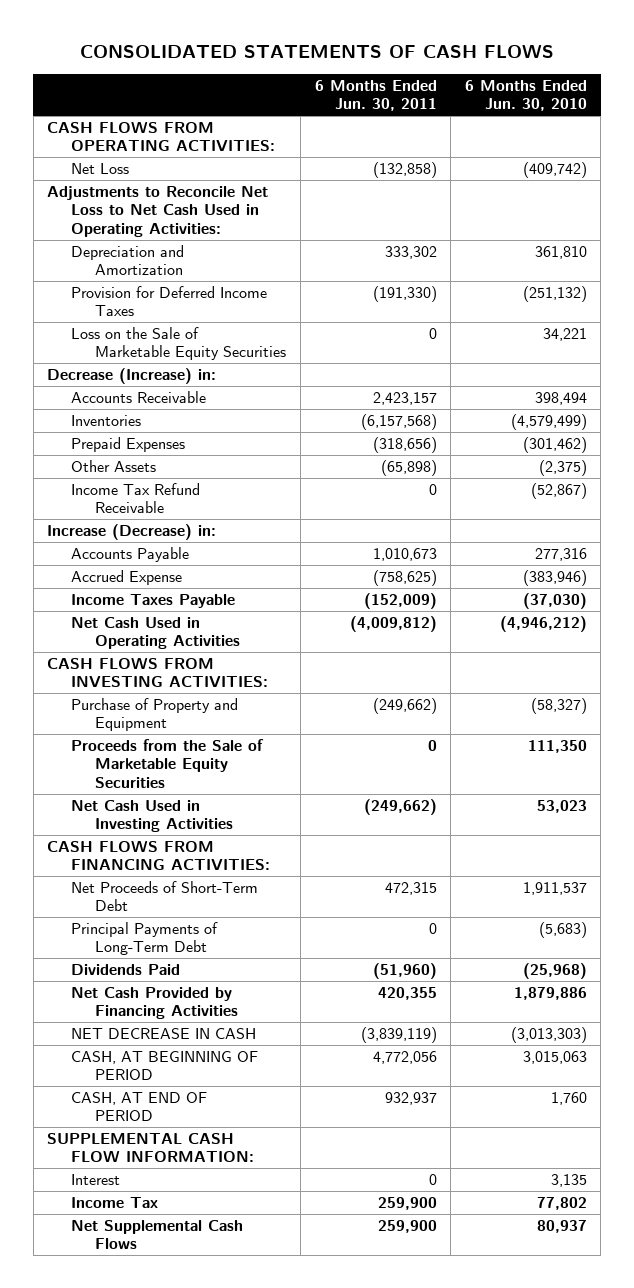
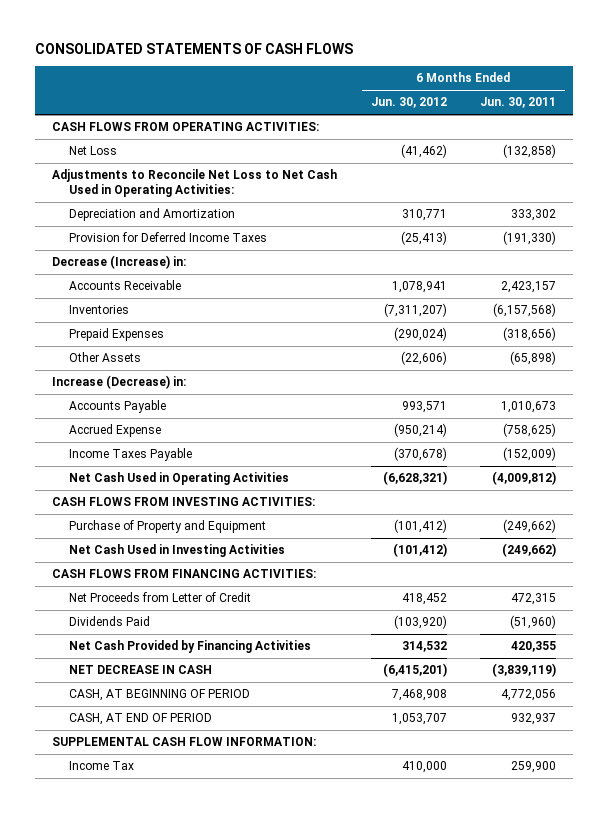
[464,80,587,112] 6 Months Ended Jun. 30, 2010 -> none
none -> [370,97,447,109] Jun. 30, 2012
[71,327,287,361] Loss on the Sale of Marketable Equity Securities -> none
[71,483,201,514] Income Tax Refund Receivable -> none
[71,739,265,788] Proceeds from the Sale of Marketable Equity Securities -> none
[71,922,219,956] Principal Payments of Long-Term Debt -> none
[71,881,259,912] Net Proceeds of Short-Term Debt -> [68,592,251,603] Net Proceeds from Letter of Credit
[71,1174,121,1186] Interest -> none
[71,1220,244,1250] Net Supplemental Cash Flows -> none

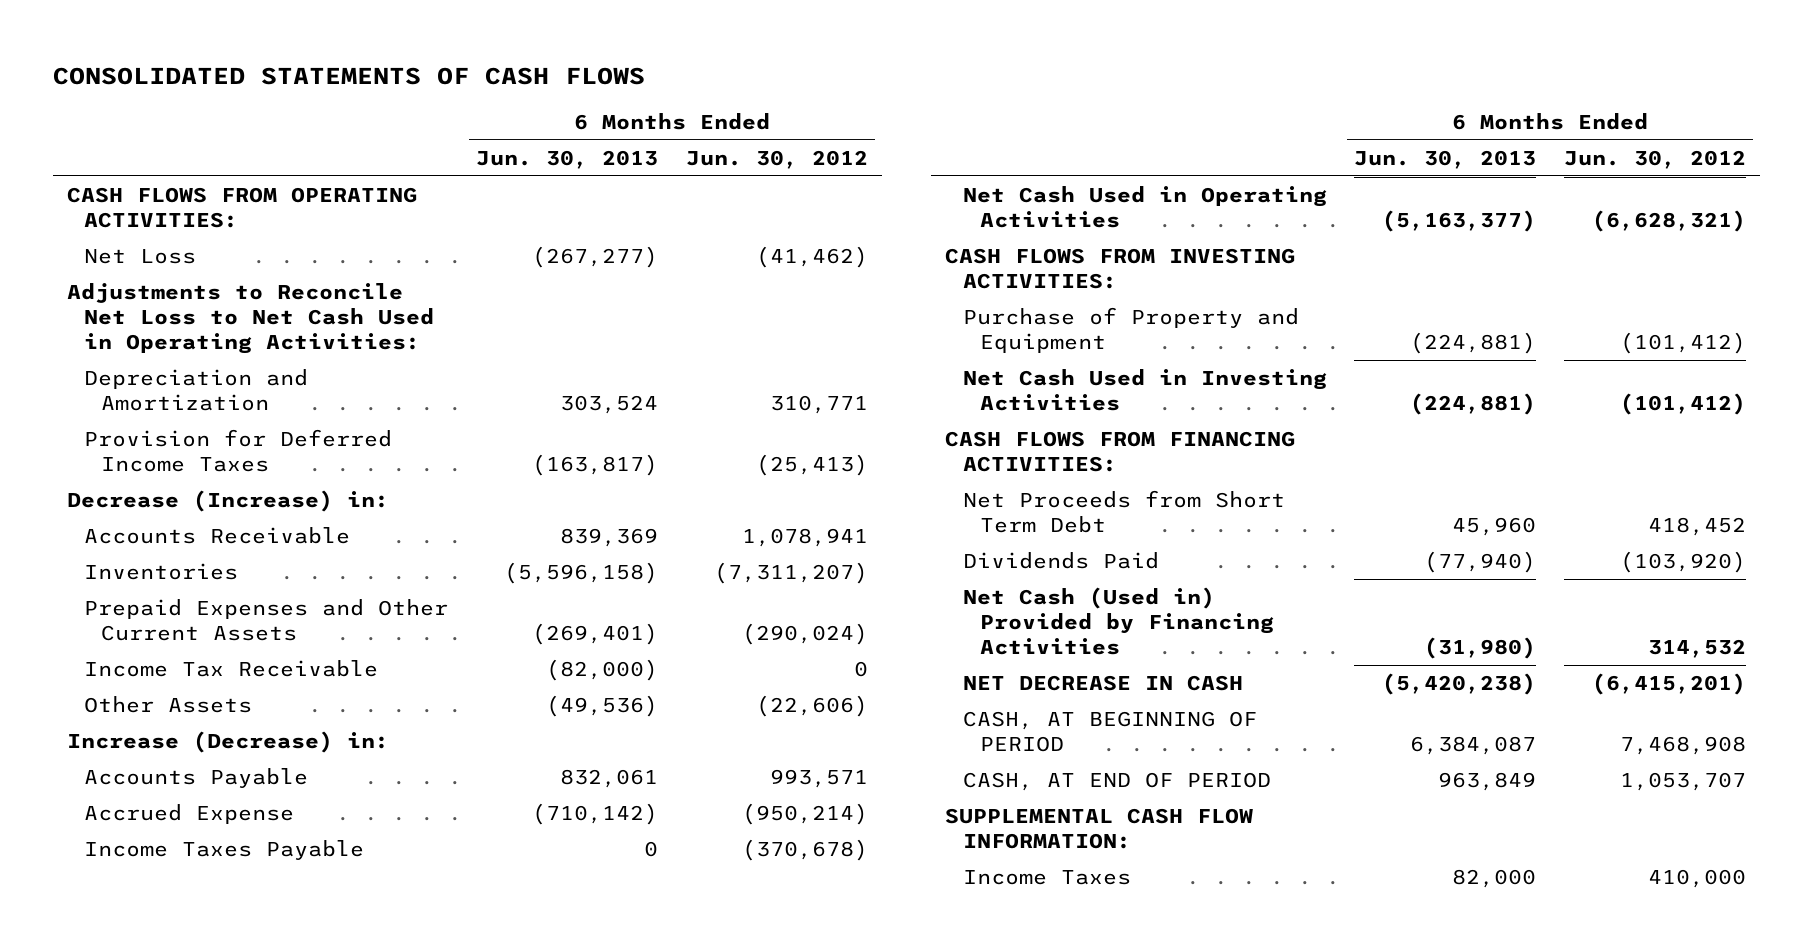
[480,97,557,109] Jun. 30, 2011 -> none
none -> [475,149,658,169] Jun. 30, 2013
[68,328,164,342] Prepaid Expenses -> [84,598,449,642] Prepaid Expenses and Other Current Assets
none -> [84,659,379,677] Income Tax Receivable
[68,592,251,603] Net Proceeds from Letter of Credit -> [962,489,1285,534] Net Proceeds from Short Term Debt
[68,640,311,654] Net Cash Provided by Financing Activities -> [962,586,1274,656] Net Cash (Used in) Provided by Financing Activities
[68,761,134,771] Income Tax -> [962,869,1131,885] Income Taxes

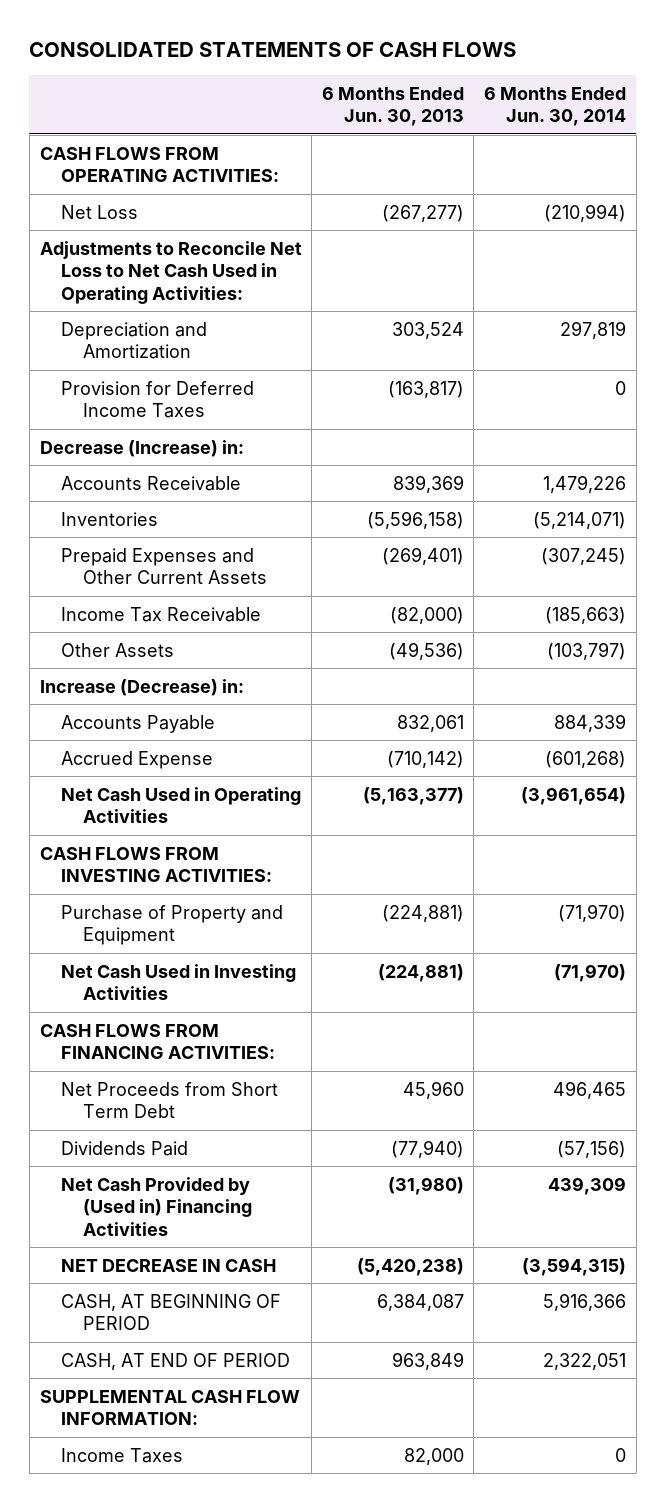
[685,149,868,169] Jun. 30, 2012 -> none
none -> [484,86,627,127] 6 Months Ended Jun. 30, 2014
[84,839,365,860] Income Taxes Payable -> none
[962,586,1274,656] Net Cash (Used in) Provided by Financing Activities -> [61,1176,253,1236] Net Cash Provided by (Used in) Financing Activities

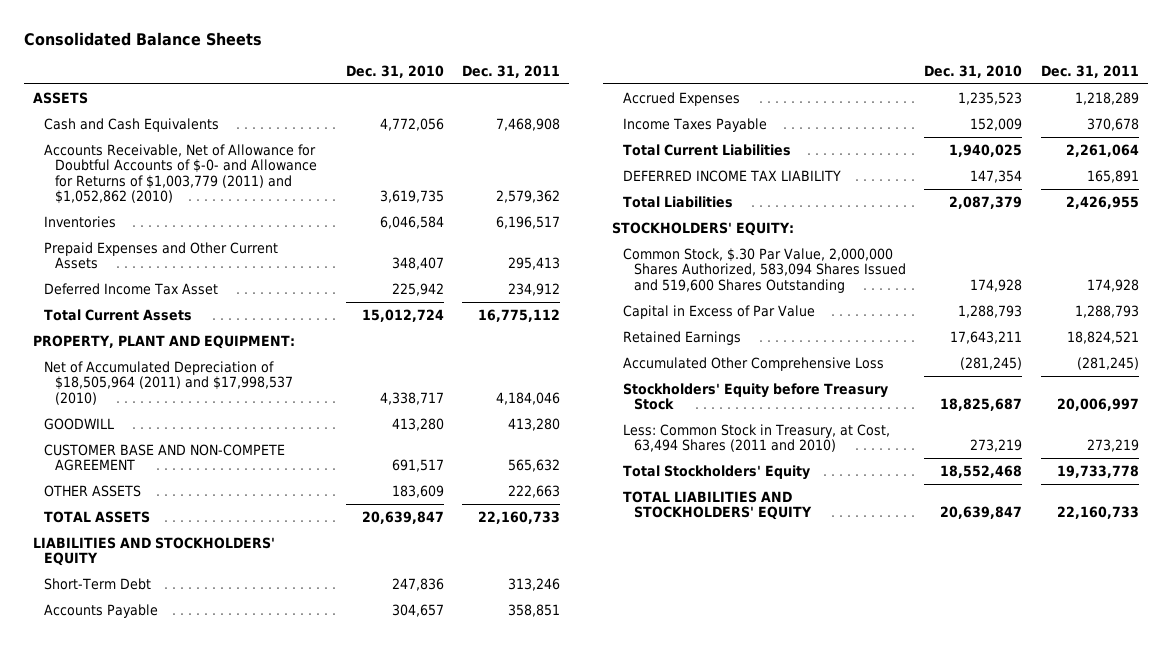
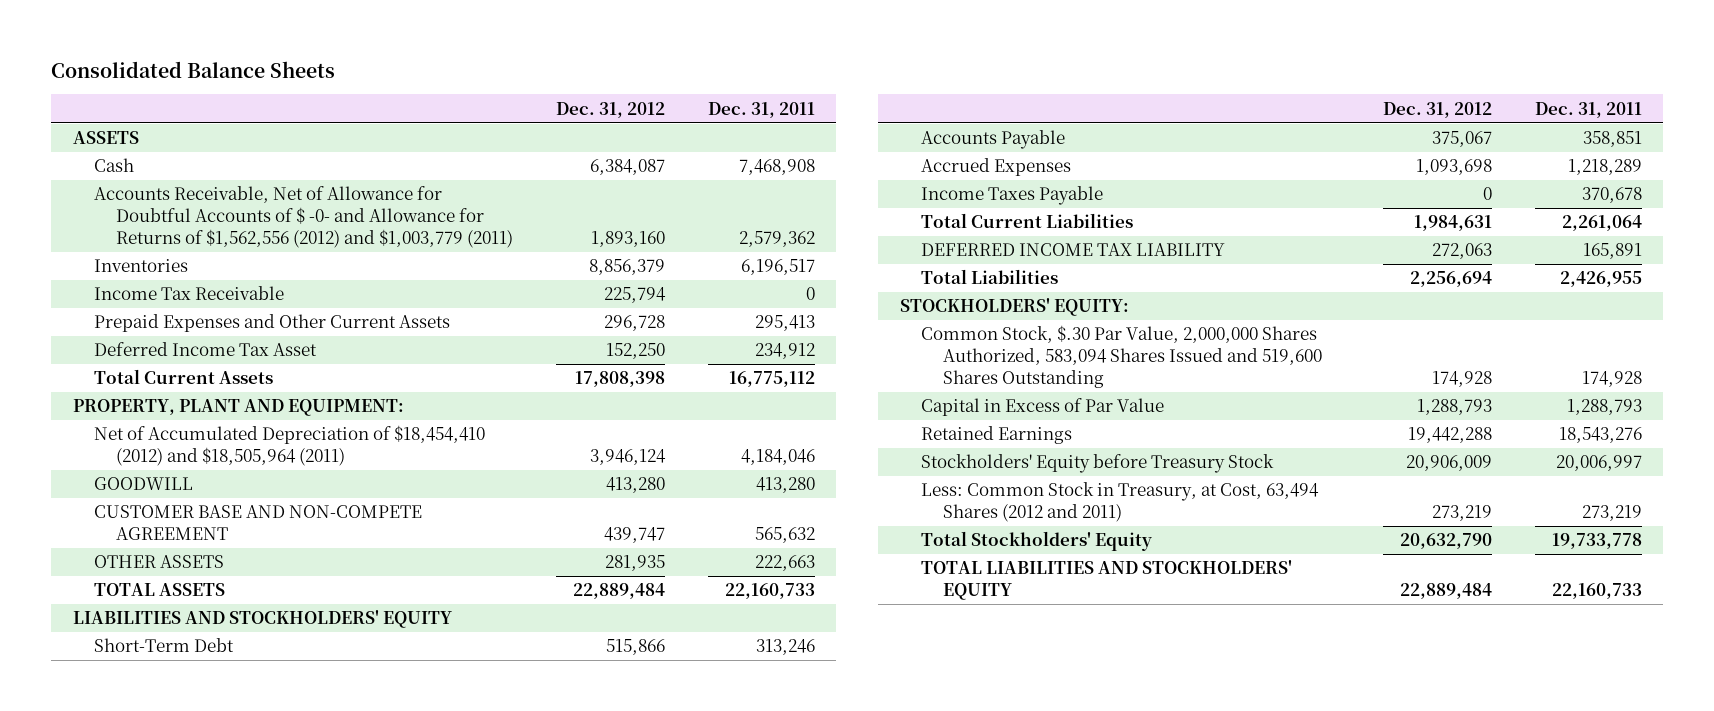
[345,64,444,78] Dec. 31, 2010 -> none
none -> [555,101,665,118] Dec. 31, 2012
[44,117,220,132] Cash and Cash Equivalents -> [94,158,135,173] Cash
[44,143,318,205] Accounts Receivable, Net of Allowance for Doubtful Accounts of $-0- and Allowance for Returns of $1,003,779 (2011) and $1,052,862 (2010) -> [94,186,514,248] Accounts Receivable, Net of Allowance for Doubtful Accounts of $ -0- and Allowance for Returns of $1,562,556 (2012) and $1,003,779 (2011)
none -> [94,286,285,301] Income Tax Receivable
[44,360,294,405] Net of Accumulated Depreciation of $18,505,964 (2011) and $17,998,537 (2010) -> [94,425,486,467] Net of Accumulated Depreciation of $18,454,410 (2012) and $18,505,964 (2011)
[622,356,884,371] Accumulated Other Comprehensive Loss -> none
[1066,330,1139,344] 18,824,521 -> [1558,427,1642,444] 18,543,276
[622,423,890,453] Less: Common Stock in Treasury, at Cost, 63,494 Shares (2011 and 2010) -> [921,482,1320,523] Less: Common Stock in Treasury, at Cost, 63,494 Shares (2012 and 2011)

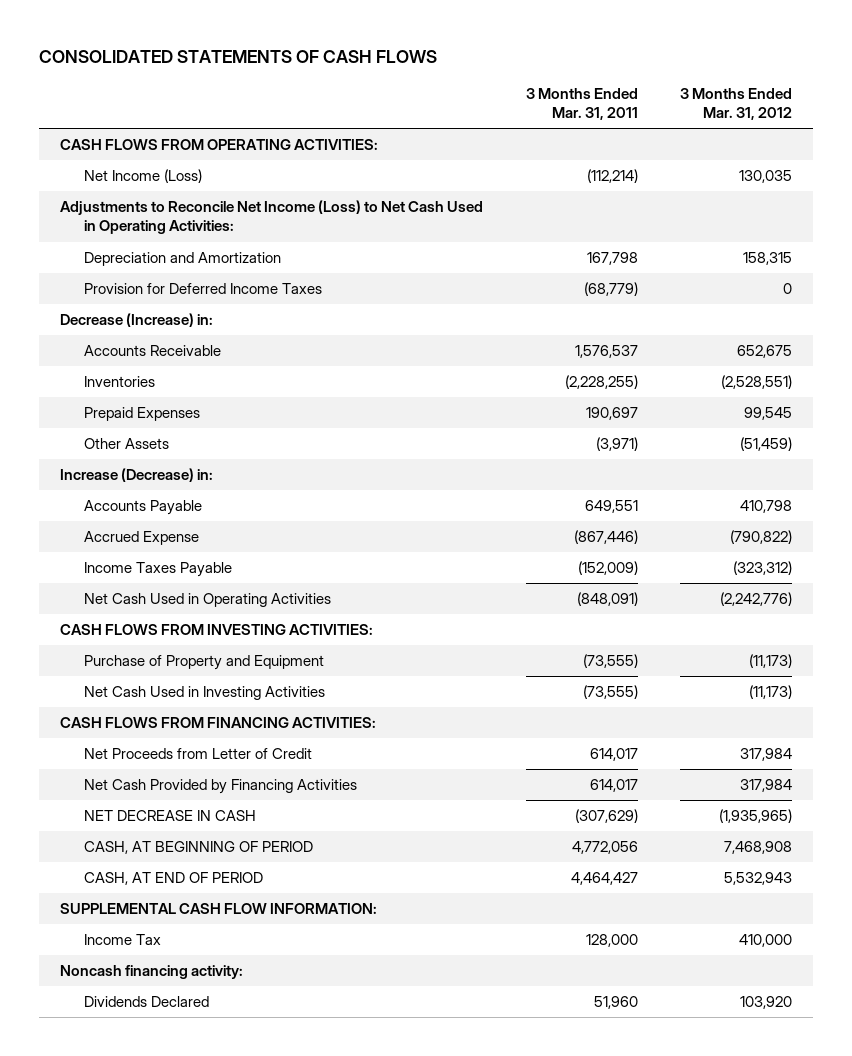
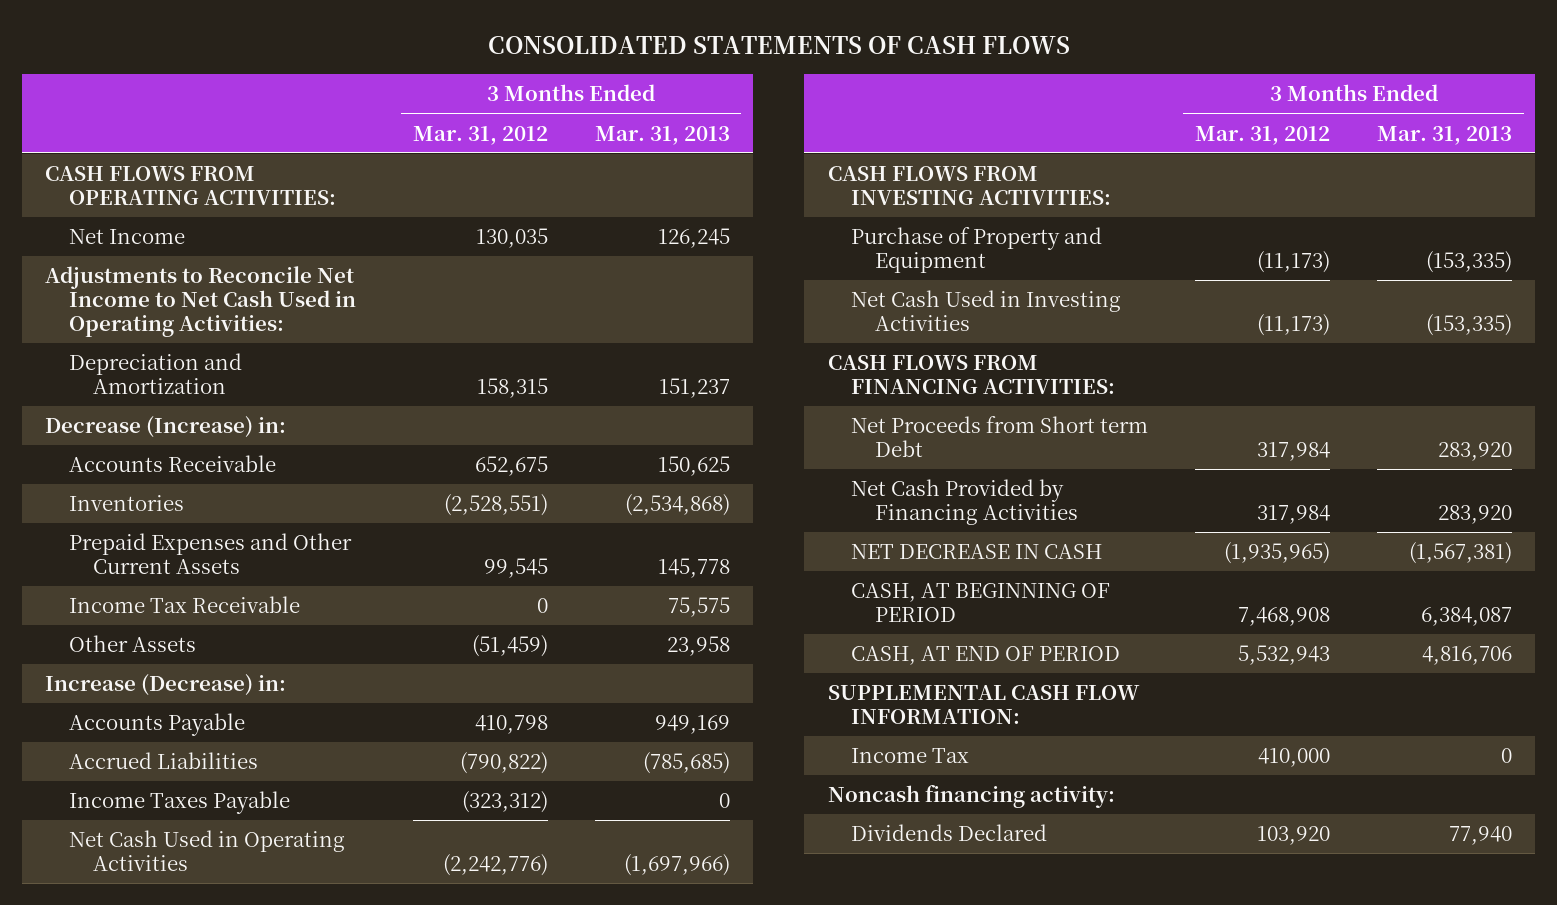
[525,87,638,121] 3 Months Ended Mar. 31, 2011 -> none
none -> [594,125,730,145] Mar. 31, 2013
[83,169,202,184] Net Income (Loss) -> [69,229,186,245] Net Income
[60,200,484,235] Adjustments to Reconcile Net Income (Loss) to Net Cash Used in Operating Activities: -> [45,266,357,337] Adjustments to Reconcile Net Income to Net Cash Used in Operating Activities:
[83,283,322,295] Provision for Deferred Income Taxes -> none
[83,407,200,422] Prepaid Expenses -> [69,533,353,575] Prepaid Expenses and Other Current Assets
none -> [69,596,301,614] Income Tax Receivable
[83,531,199,546] Accrued Expense -> [69,752,259,770] Accrued Liabilities
[83,748,312,760] Net Proceeds from Letter of Credit -> [851,416,1149,458] Net Proceeds from Short term Debt

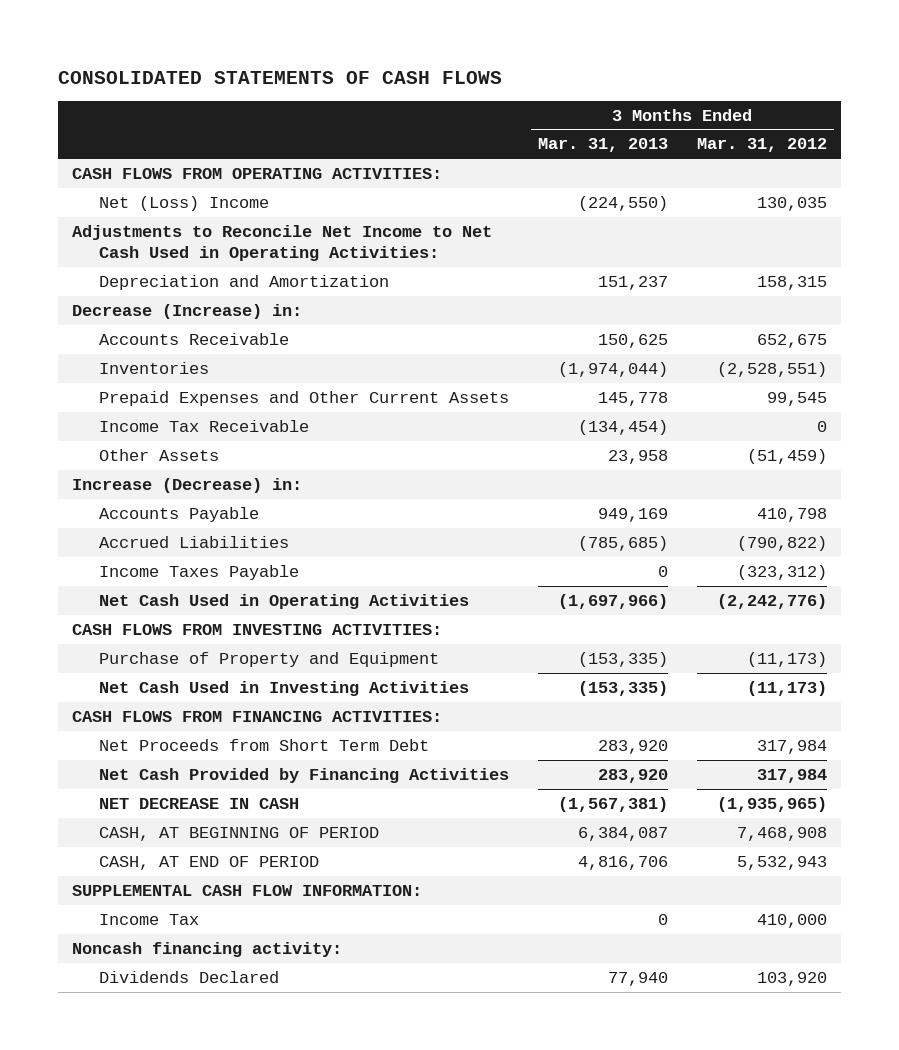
[69,229,186,245] Net Income -> [98,195,269,211] Net (Loss) Income
[657,228,730,249] 126,245 -> [577,195,668,211] (224,550)
[624,494,730,517] (2,534,868) -> [557,361,668,377] (1,974,044)
[667,597,730,618] 75,575 -> [577,419,668,435] (134,454)
[851,416,1149,458] Net Proceeds from Short term Debt -> [98,738,429,751] Net Proceeds from Short Term Debt

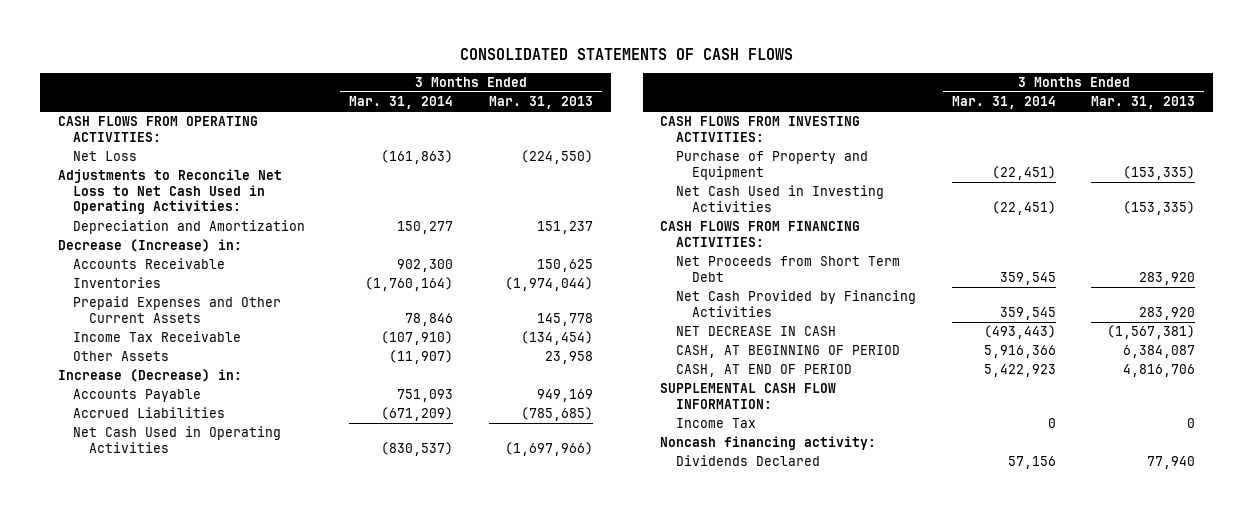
[696,138,827,153] Mar. 31, 2012 -> none
none -> [349,96,454,110] Mar. 31, 2014
[98,195,269,211] Net (Loss) Income -> [73,151,138,162] Net Loss
[72,224,493,262] Adjustments to Reconcile Net Income to Net Cash Used in Operating Activities: -> [57,169,282,215] Adjustments to Reconcile Net Loss to Net Cash Used in Operating Activities:
[98,564,299,580] Income Taxes Payable -> none

